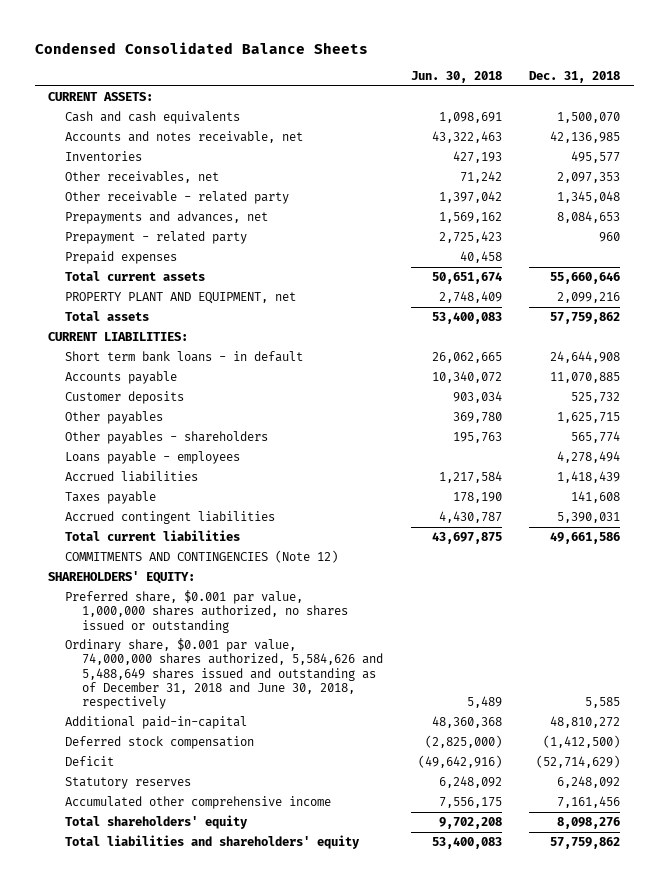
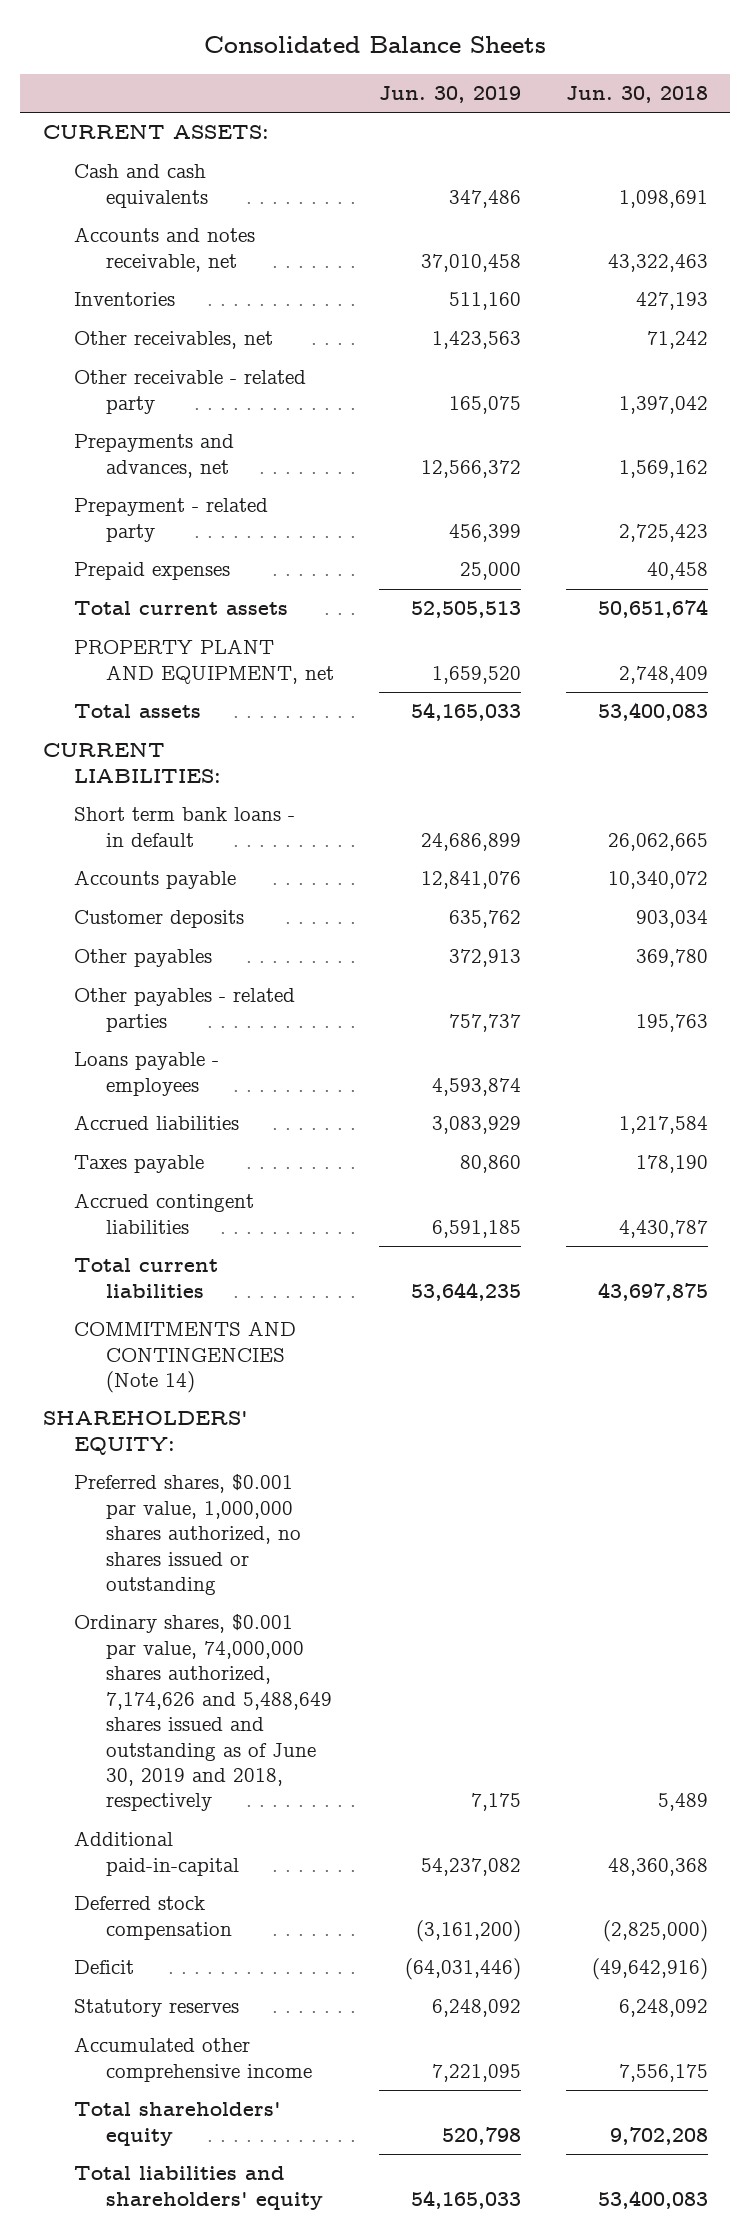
[34,41,368,54] Condensed Consolidated Balance Sheets -> [204,35,547,53] Consolidated Balance Sheets
[529,71,621,84] Dec. 31, 2018 -> none
none -> [378,86,521,104] Jun. 30, 2019
[65,431,269,445] Other payables - shareholders -> [74,988,296,1032] Other payables - related parties
[65,550,339,564] COMMITMENTS AND CONTINGENCIES (Note 12) -> [74,1321,297,1394] COMMITMENTS AND CONTINGENCIES (Note 14)
[65,590,349,633] Preferred share, $0.001 par value, 1,000,000 shares authorized, no shares issued or outstanding -> [74,1474,301,1596] Preferred shares, $0.001 par value, 1,000,000 shares authorized, no shares issued or outstanding
[65,638,384,710] Ordinary share, $0.001 par value, 74,000,000 shares authorized, 5,584,626 and 5,488,649 shares issued and outstanding as of December 31, 2018 and June 30, 2018, respectively -> [74,1614,332,1812] Ordinary shares, $0.001 par value, 74,000,000 shares authorized, 7,174,626 and 5,488,649 shares issued and outstanding as of June 30, 2019 and 2018, respectively

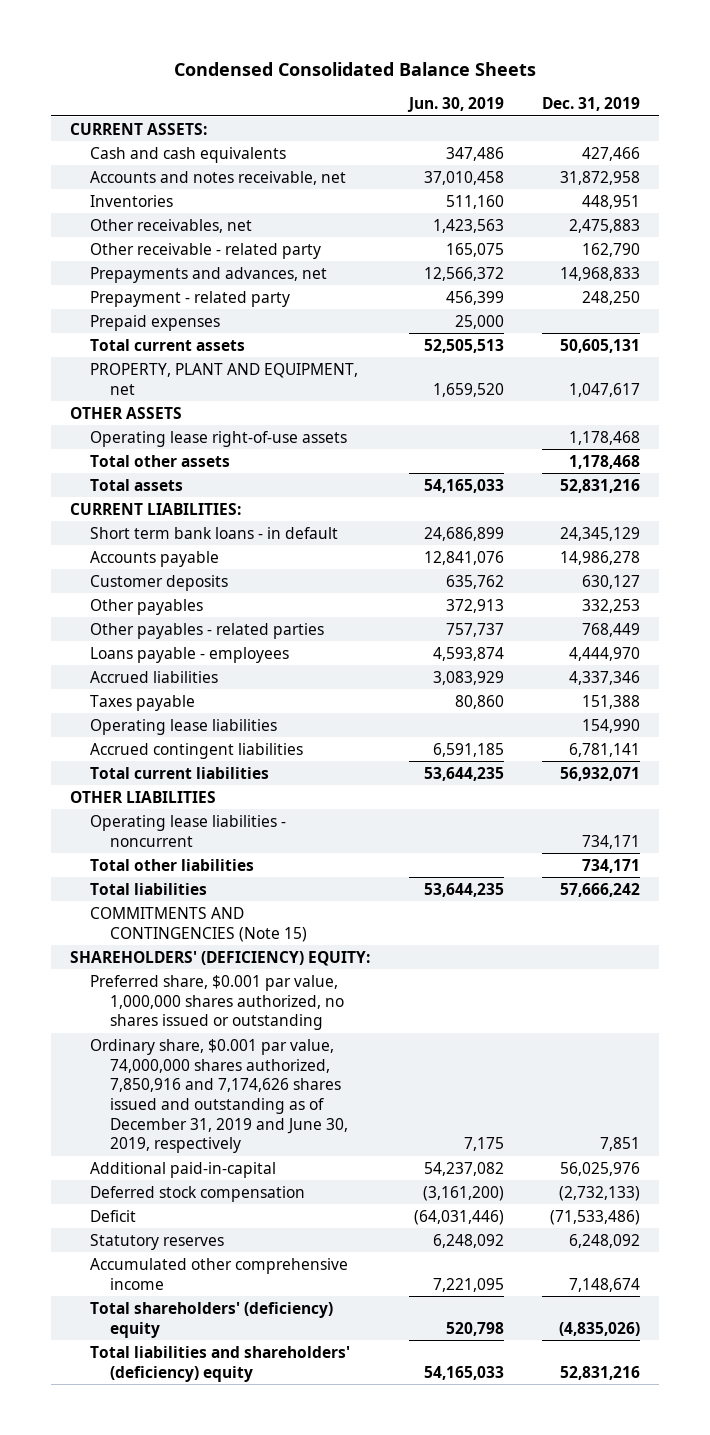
[204,35,547,53] Consolidated Balance Sheets -> [174,61,537,76] Condensed Consolidated Balance Sheets
[565,86,708,104] Jun. 30, 2018 -> none
none -> [542,97,641,112] Dec. 31, 2019
[74,639,334,684] PROPERTY PLANT AND EQUIPMENT, net -> [90,362,359,395] PROPERTY, PLANT AND EQUIPMENT, net
none -> [70,406,183,419] OTHER ASSETS
none -> [90,430,348,447] Operating lease right-of-use assets
none -> [90,454,231,467] Total other assets
none -> [90,718,278,735] Operating lease liabilities
none -> [70,790,217,803] OTHER LIABILITIES
none -> [90,814,287,847] Operating lease liabilities - noncurrent
none -> [90,858,255,871] Total other liabilities
none -> [90,882,208,895] Total liabilities
[74,1321,297,1394] COMMITMENTS AND CONTINGENCIES (Note 14) -> [90,906,308,942] COMMITMENTS AND CONTINGENCIES (Note 15)
[42,1411,248,1455] SHAREHOLDERS' EQUITY: -> [70,950,371,966] SHAREHOLDERS' (DEFICIENCY) EQUITY:
[74,1474,301,1596] Preferred shares, $0.001 par value, 1,000,000 shares authorized, no shares issued or outstanding -> [90,974,345,1031] Preferred share, $0.001 par value, 1,000,000 shares authorized, no shares issued or outstanding
[74,1614,332,1812] Ordinary shares, $0.001 par value, 74,000,000 shares authorized, 7,174,626 and 5,488,649 shares issued and outstanding as of June 30, 2019 and 2018, respectively -> [90,1038,349,1154] Ordinary share, $0.001 par value, 74,000,000 shares authorized, 7,850,916 and 7,174,626 shares issued and outstanding as of December 31, 2019 and June 30, 2019, respectively
[74,2102,282,2146] Total shareholders' equity -> [90,1301,334,1338] Total shareholders' (deficiency) equity
[74,2166,323,2210] Total liabilities and shareholders' equity -> [90,1345,351,1382] Total liabilities and shareholders' (deficiency) equity

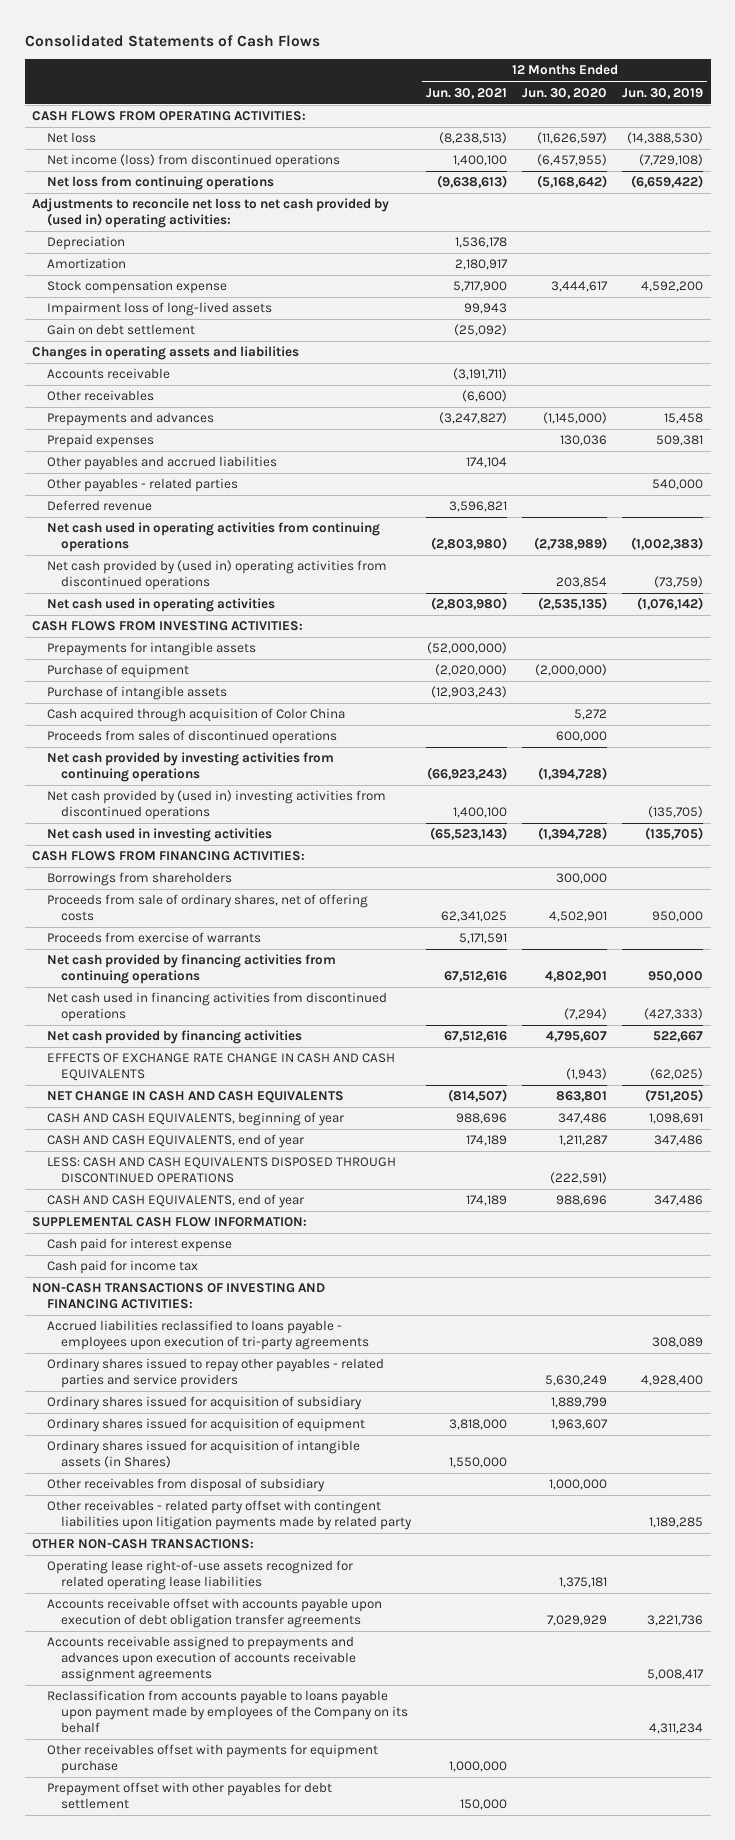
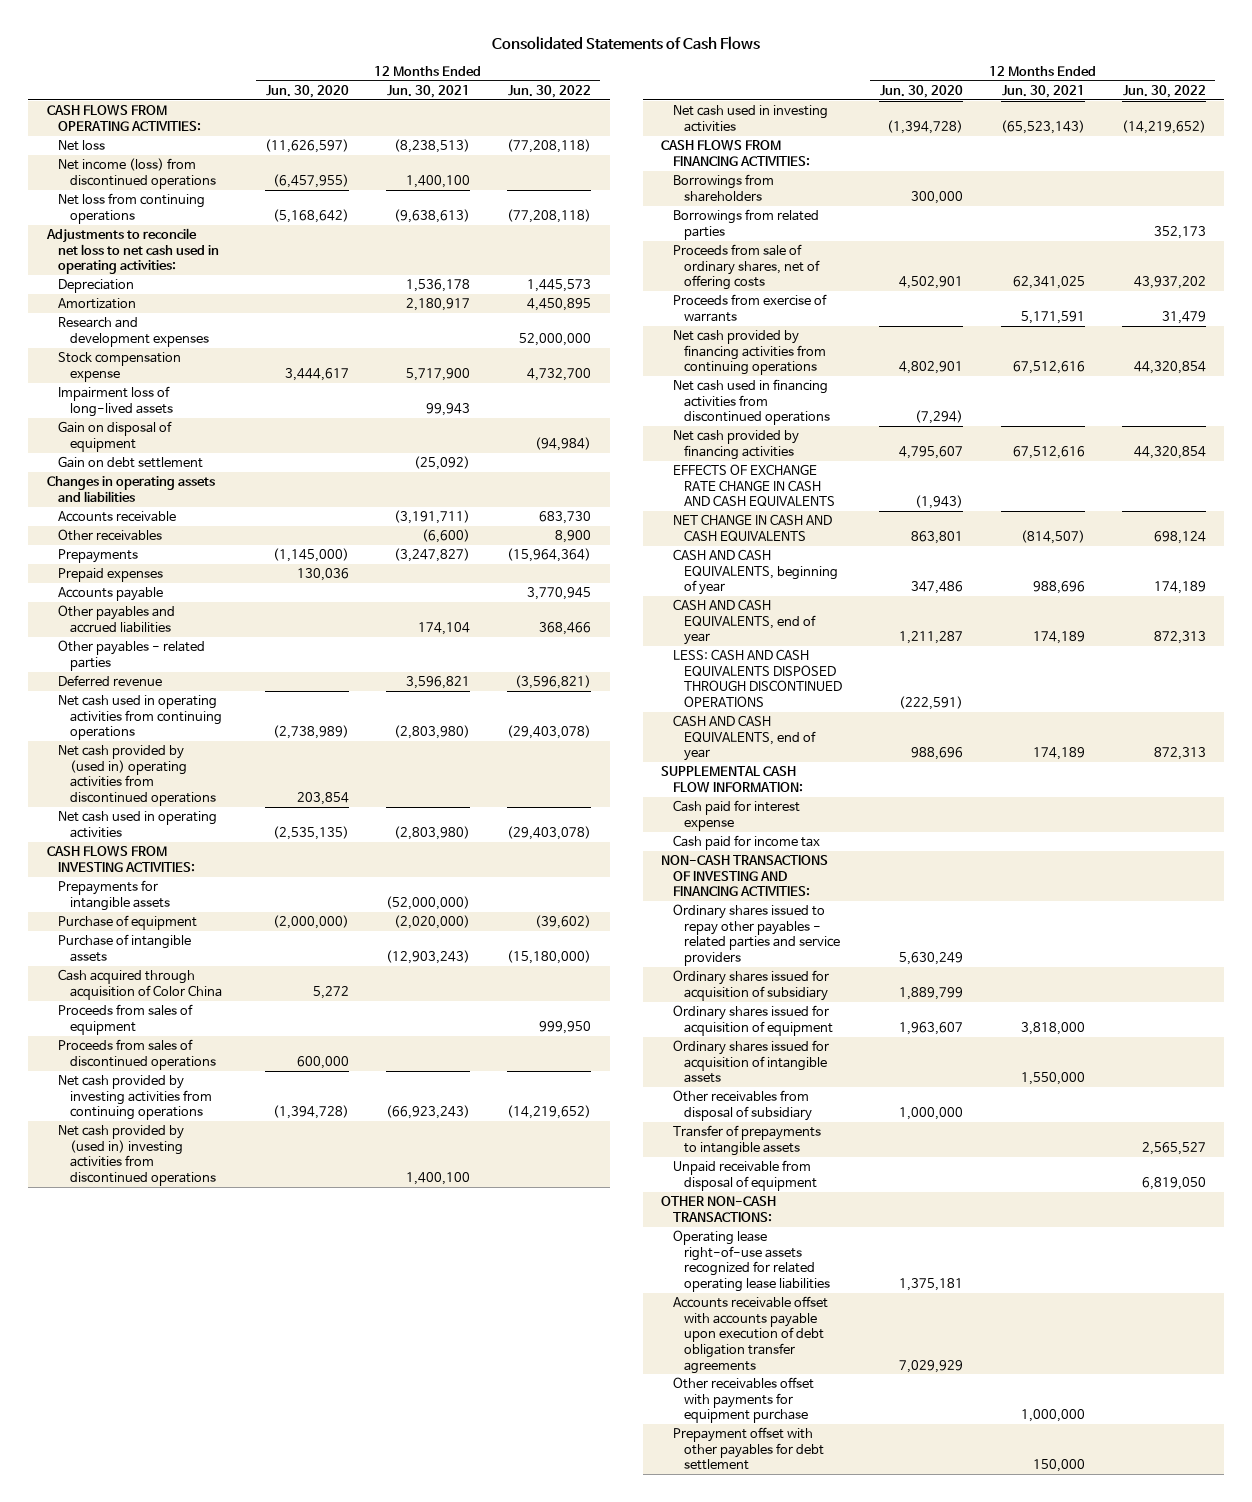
[622,87,704,99] Jun. 30, 2019 -> none
none -> [508,84,592,98] Jun. 30, 2022
[32,198,390,229] Adjustments to reconcile net loss to net cash provided by (used in) operating activities: -> [45,228,220,275] Adjustments to reconcile net loss to net cash used in operating activities:
none -> [58,317,209,347] Research and development expenses
none -> [58,421,173,452] Gain on disposal of equipment
[46,412,214,427] Prepayments and advances -> [58,549,139,564] Prepayments
none -> [58,587,164,602] Accounts payable
none -> [58,1004,194,1035] Proceeds from sales of equipment
none -> [672,209,819,240] Borrowings from related parties
[46,1320,370,1351] Accrued liabilities reclassified to loans payable - employees upon execution of tri-party agreements -> none
[46,1440,360,1469] Ordinary shares issued for acquisition of intangible assets (in Shares) -> [672,1040,829,1084] Ordinary shares issued for acquisition of intangible assets
[46,1500,413,1531] Other receivables - related party offset with contingent liabilities upon litigation payments made by related party -> none
none -> [672,1125,821,1156] Transfer of prepayments to intangible assets
none -> [672,1160,818,1191] Unpaid receivable from disposal of equipment
[46,1636,357,1682] Accounts receivable assigned to prepayments and advances upon execution of accounts receivable assignment agreements -> none
[46,1690,409,1733] Reclassification from accounts payable to loans payable upon payment made by employees of the Company on its behalf -> none

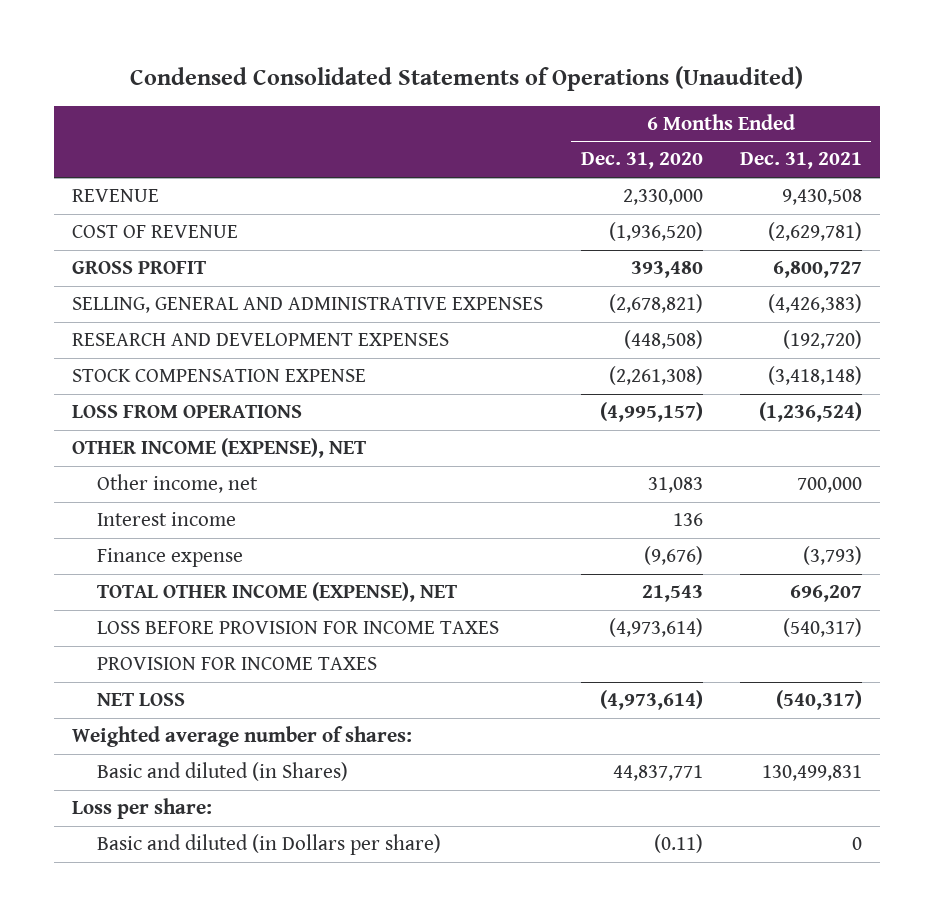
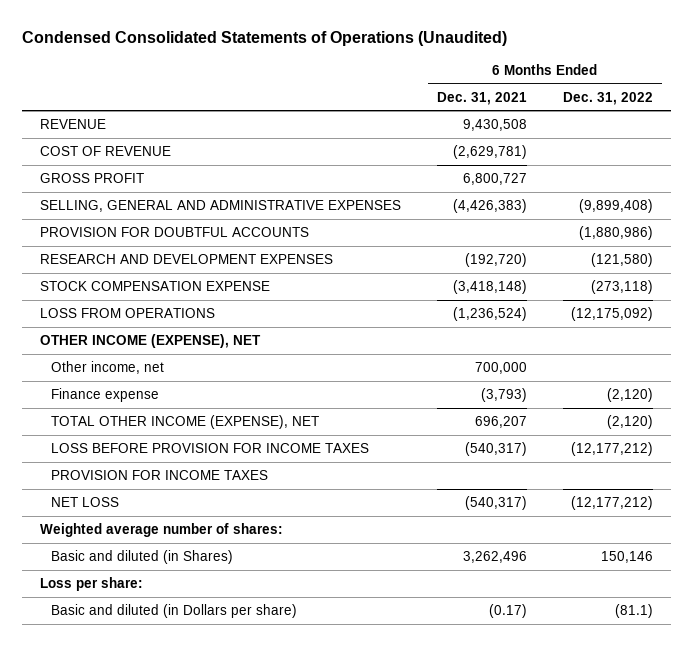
[580,152,703,170] Dec. 31, 2020 -> none
none -> [562,91,653,105] Dec. 31, 2022
none -> [39,227,309,238] PROVISION FOR DOUBTFUL ACCOUNTS
[97,512,237,527] Interest income -> none
[761,765,862,782] 130,499,831 -> [462,551,527,564] 3,262,496
[851,837,862,851] 0 -> [488,604,527,619] (0.17)

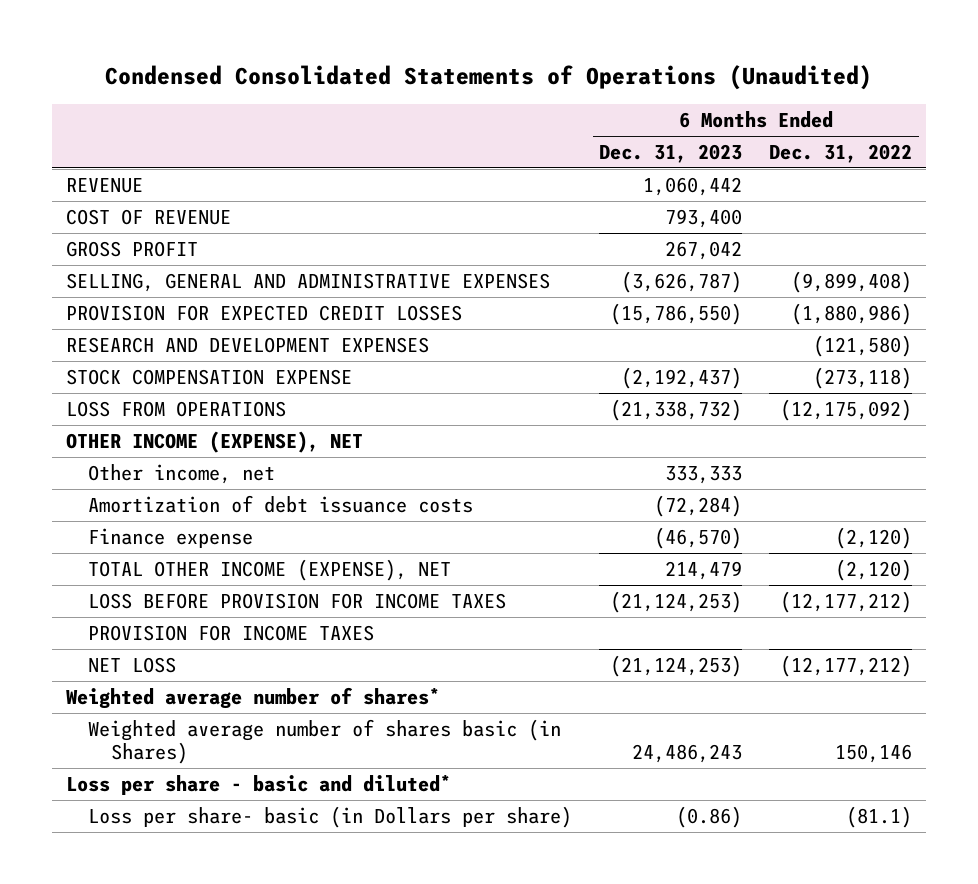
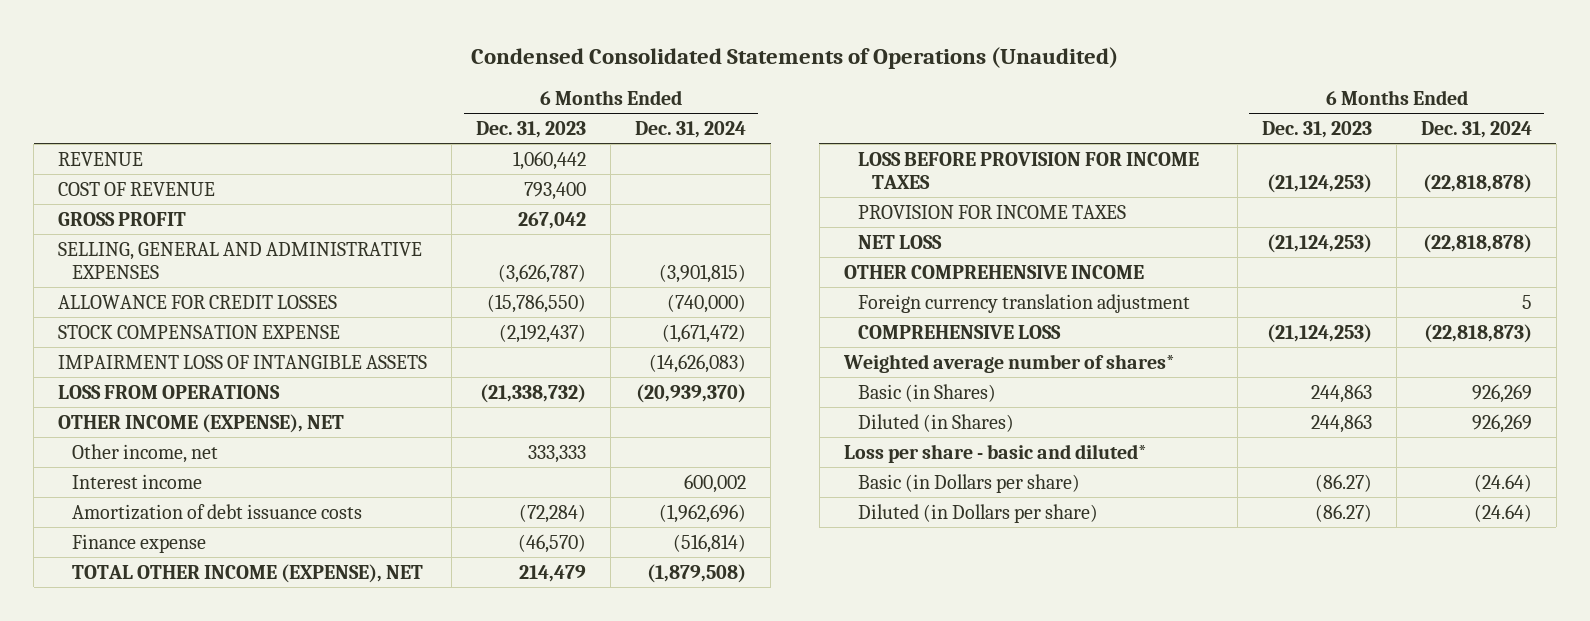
[769,144,913,164] Dec. 31, 2022 -> none
none -> [635,120,747,138] Dec. 31, 2024
[65,337,429,354] RESEARCH AND DEVELOPMENT EXPENSES -> none
[65,305,462,322] PROVISION FOR EXPECTED CREDIT LOSSES -> [58,294,338,309] ALLOWANCE FOR CREDIT LOSSES
none -> [58,354,428,369] IMPAIRMENT LOSS OF INTANGIBLE ASSETS
none -> [72,473,203,489] Interest income
none -> [843,264,1144,279] OTHER COMPREHENSIVE INCOME
none -> [857,293,1190,313] Foreign currency translation adjustment
none -> [857,324,1061,339] COMPREHENSIVE LOSS
[88,719,562,765] Weighted average number of shares basic (in Shares) -> [857,383,996,402] Basic (in Shares)
[632,744,743,764] 24,486,243 -> [1310,383,1372,403] 244,863
none -> [857,413,1014,432] Diluted (in Shares)
[88,806,573,829] Loss per share- basic (in Dollars per share) -> [857,473,1080,493] Basic (in Dollars per share)
[676,806,743,829] (0.86) -> [1314,473,1372,492] (86.27)
none -> [857,503,1098,523] Diluted (in Dollars per share)

